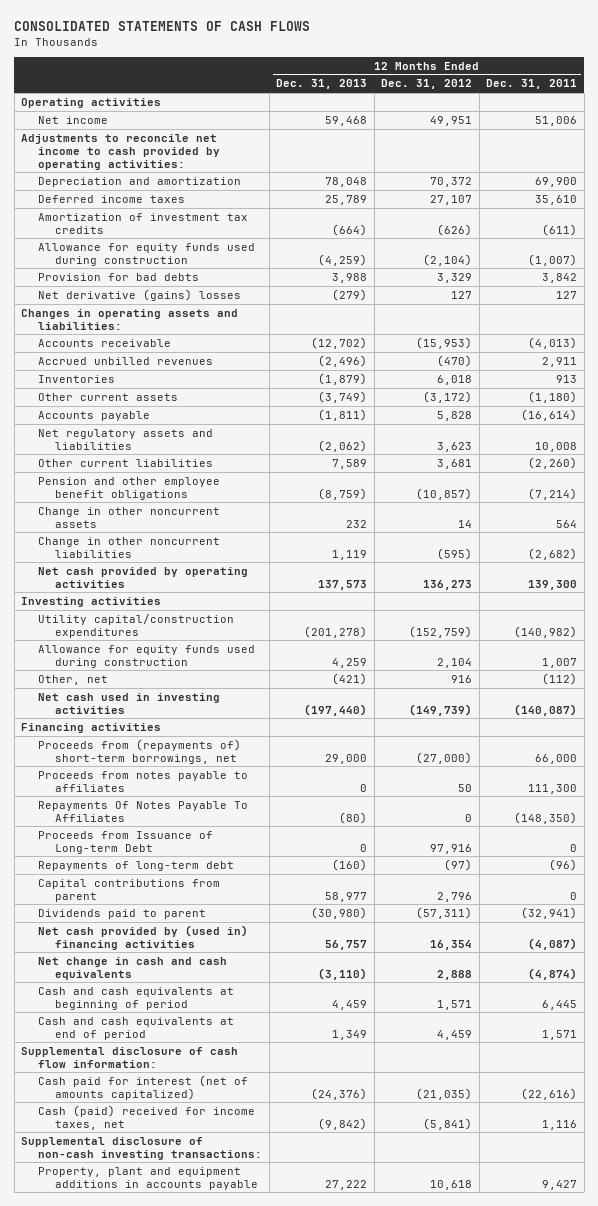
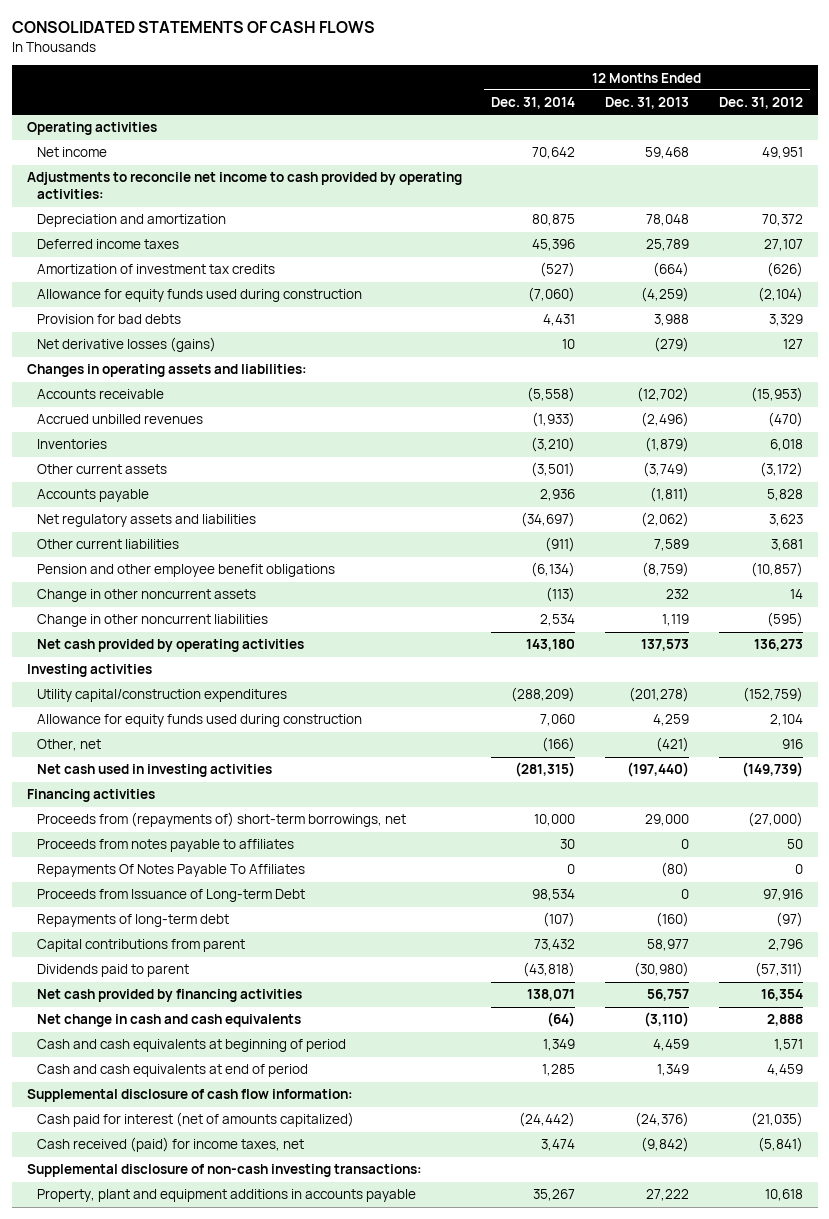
[486,79,578,90] Dec. 31, 2011 -> none
none -> [491,97,576,110] Dec. 31, 2014
[38,288,242,301] Net derivative (gains) losses -> [37,337,217,353] Net derivative losses (gains)
[38,924,249,950] Net cash provided by (used in) financing activities -> [37,989,303,1003] Net cash provided by financing activities
[38,1104,256,1130] Cash (paid) received for income taxes, net -> [37,1137,305,1153] Cash received (paid) for income taxes, net

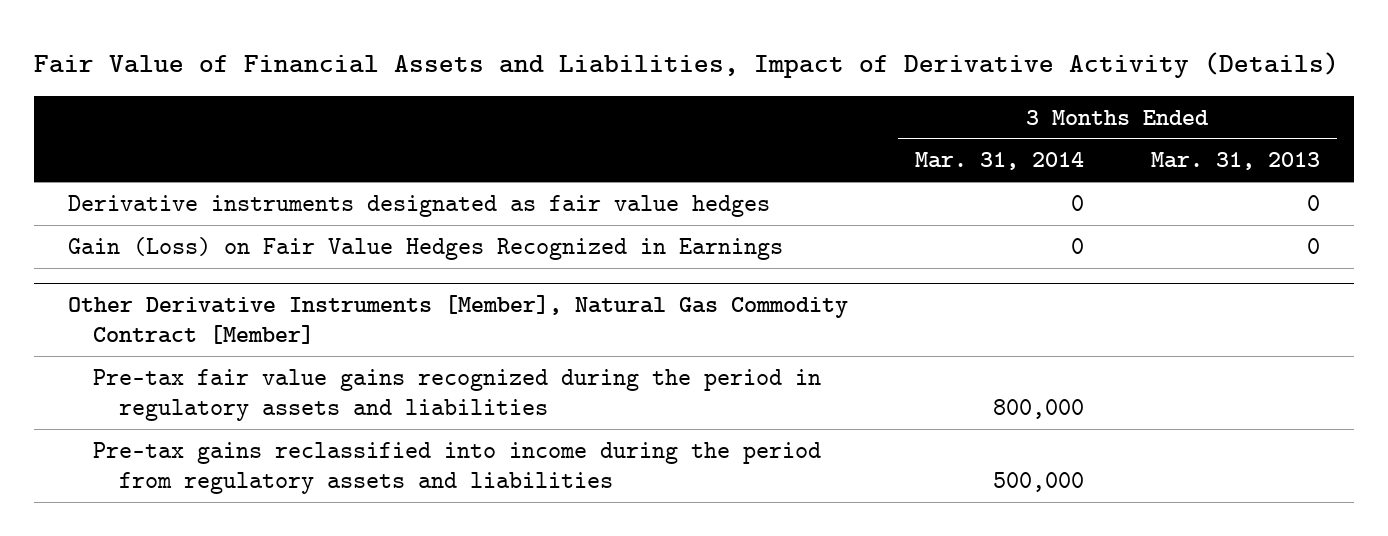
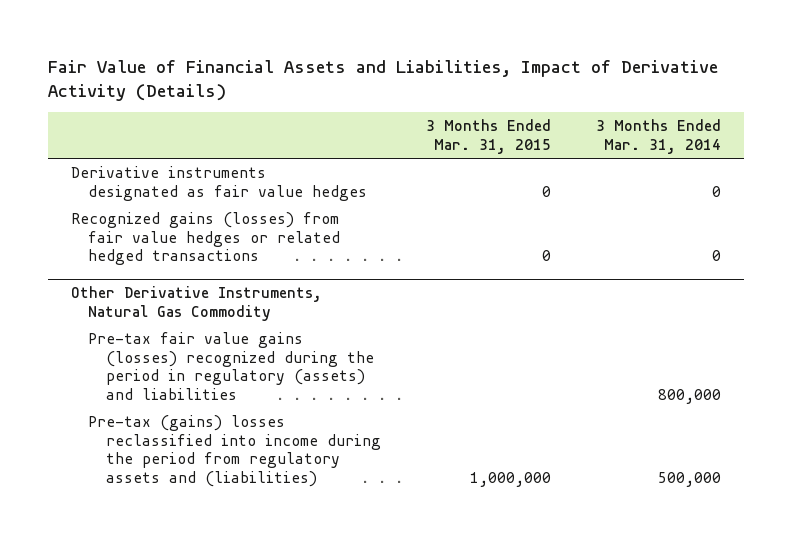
[1150,152,1320,171] Mar. 31, 2013 -> none
none -> [425,119,551,155] 3 Months Ended Mar. 31, 2015
[67,236,783,260] Gain (Loss) on Fair Value Hedges Recognized in Earnings -> [70,211,341,266] Recognized gains (losses) from fair value hedges or related hedged transactions
[67,294,848,344] Other Derivative Instruments [Member], Natural Gas Commodity Contract [Member] -> [70,286,322,322] Other Derivative Instruments, Natural Gas Commodity
[93,368,822,421] Pre-tax fair value gains recognized during the period in regulatory assets and liabilities -> [88,331,374,401] Pre-tax fair value gains (losses) recognized during the period in regulatory (assets) and liabilities
[93,441,822,494] Pre-tax gains reclassified into income during the period from regulatory assets and liabilities -> [88,414,381,488] Pre-tax (gains) losses reclassified into income during the period from regulatory assets and (liabilities)

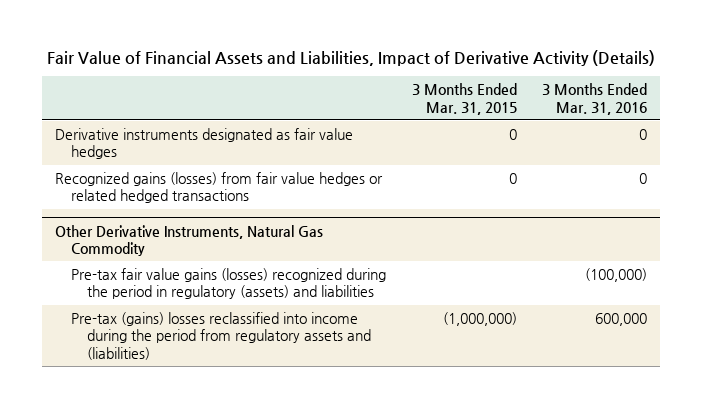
[596,119,722,155] 3 Months Ended Mar. 31, 2014 -> none
none -> [542,83,648,115] 3 Months Ended Mar. 31, 2016
[469,472,551,488] 1,000,000 -> [442,311,517,326] (1,000,000)

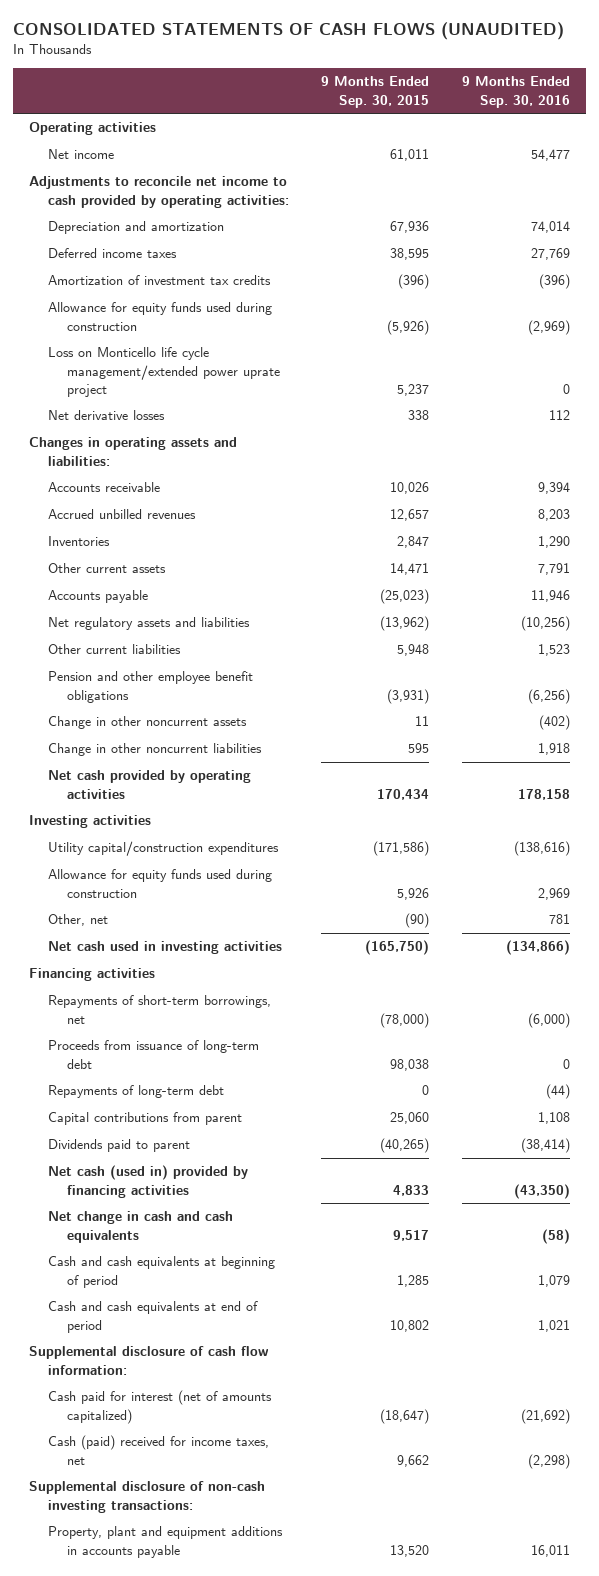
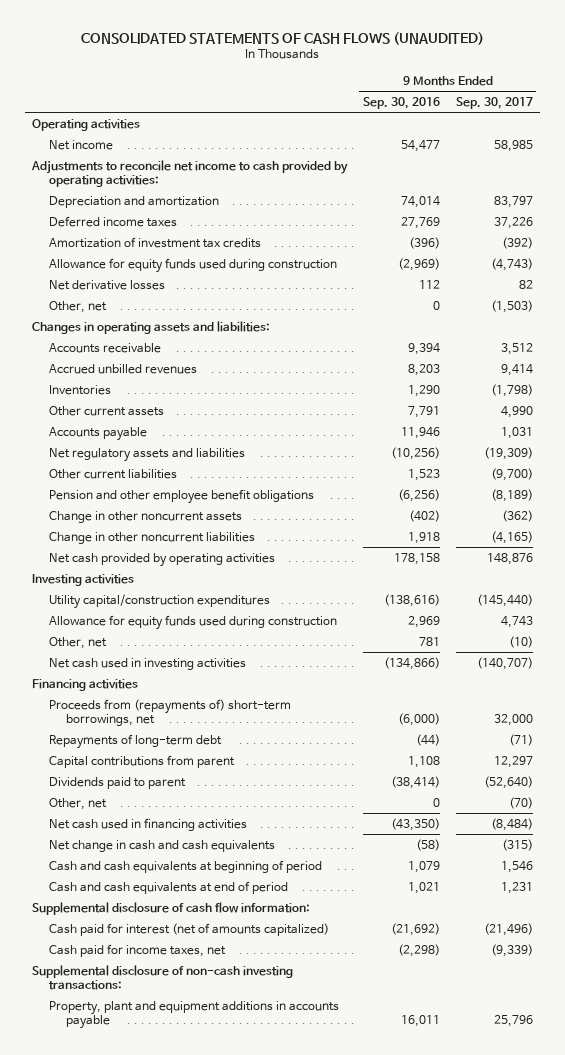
[321,76,430,108] 9 Months Ended Sep. 30, 2015 -> none
none -> [455,96,533,109] Sep. 30, 2017
[48,347,281,398] Loss on Monticello life cycle management/extended power uprate project -> none
none -> [49,300,108,313] Other, net
[48,1040,260,1069] Proceeds from issuance of long-term debt -> none
[48,995,272,1024] Repayments of short-term borrowings, net -> [49,698,292,726] Proceeds from (repayments of) short-term borrowings, net
none -> [49,797,108,810] Other, net
[48,1165,249,1198] Net cash (used in) provided by financing activities -> [49,817,248,831] Net cash used in financing activities
[48,1435,270,1465] Cash (paid) received for income taxes, net -> [49,943,227,957] Cash paid for income taxes, net

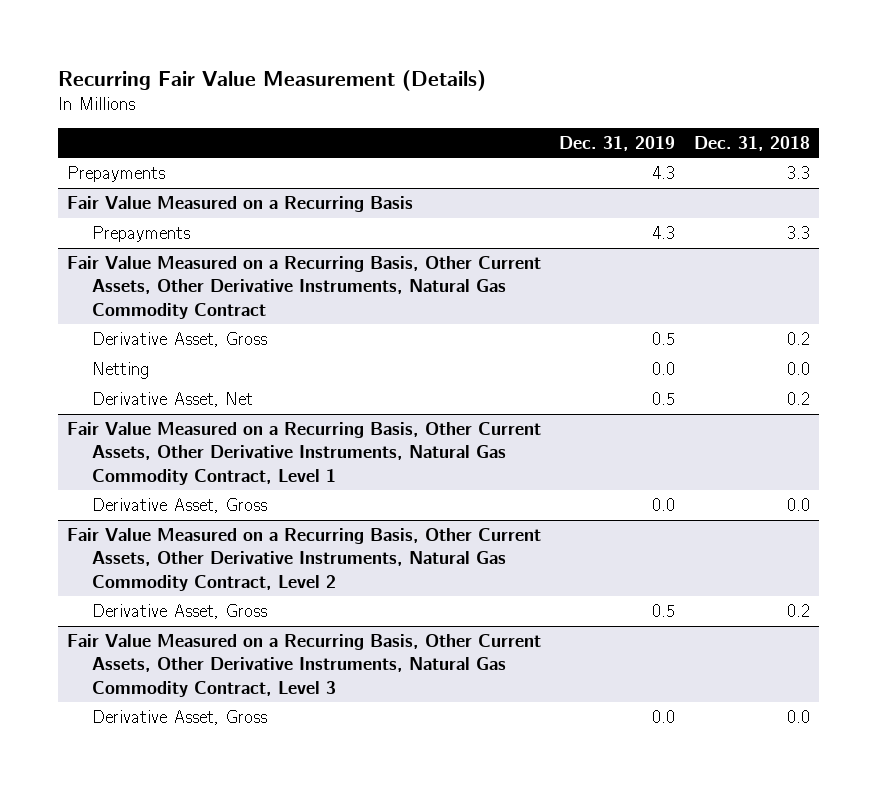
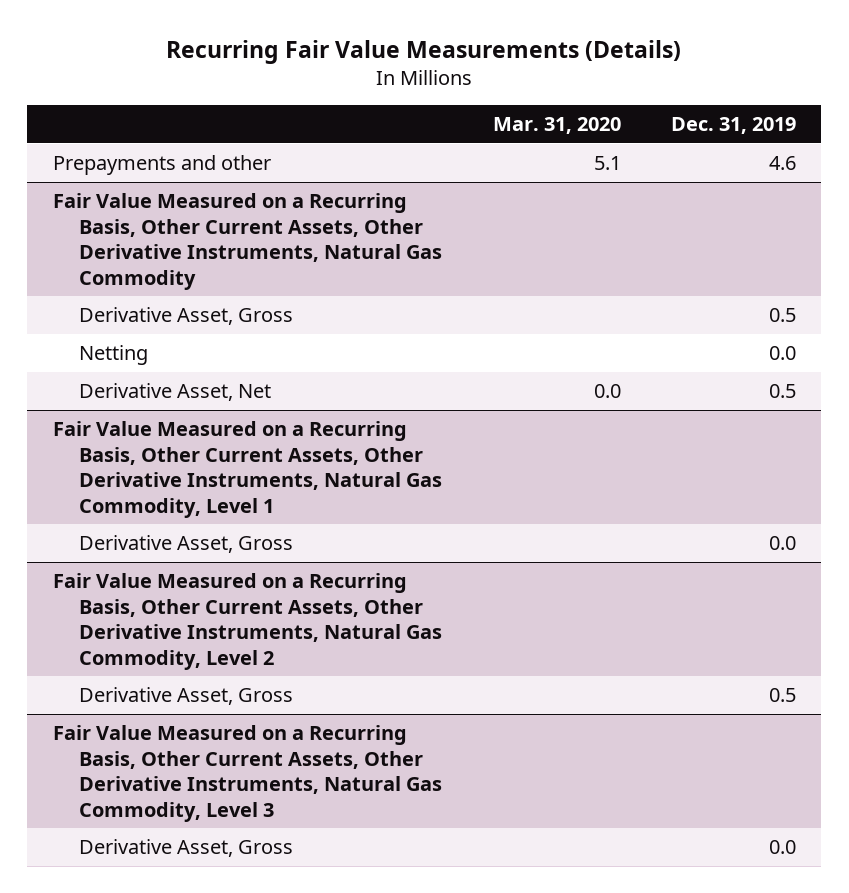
[57,69,486,91] Recurring Fair Value Measurement (Details) -> [166,40,682,65] Recurring Fair Value Measurements (Details)
[693,135,810,151] Dec. 31, 2018 -> none
none -> [492,117,621,135] Mar. 31, 2020
[66,195,413,212] Fair Value Measured on a Recurring Basis -> none
[92,225,191,242] Prepayments -> none
[66,165,165,182] Prepayments -> [52,155,271,176] Prepayments and other
[652,165,676,179] 4.3 -> [769,156,797,171] 4.6
[66,255,541,319] Fair Value Measured on a Recurring Basis, Other Current Assets, Other Derivative Instruments, Natural Gas Commodity Contract -> [52,193,442,290] Fair Value Measured on a Recurring Basis, Other Current Assets, Other Derivative Instruments, Natural Gas Commodity
[66,421,541,485] Fair Value Measured on a Recurring Basis, Other Current Assets, Other Derivative Instruments, Natural Gas Commodity Contract, Level 1 -> [52,421,442,518] Fair Value Measured on a Recurring Basis, Other Current Assets, Other Derivative Instruments, Natural Gas Commodity, Level 1
[66,527,541,591] Fair Value Measured on a Recurring Basis, Other Current Assets, Other Derivative Instruments, Natural Gas Commodity Contract, Level 2 -> [52,573,442,670] Fair Value Measured on a Recurring Basis, Other Current Assets, Other Derivative Instruments, Natural Gas Commodity, Level 2
[66,633,541,697] Fair Value Measured on a Recurring Basis, Other Current Assets, Other Derivative Instruments, Natural Gas Commodity Contract, Level 3 -> [52,725,442,822] Fair Value Measured on a Recurring Basis, Other Current Assets, Other Derivative Instruments, Natural Gas Commodity, Level 3

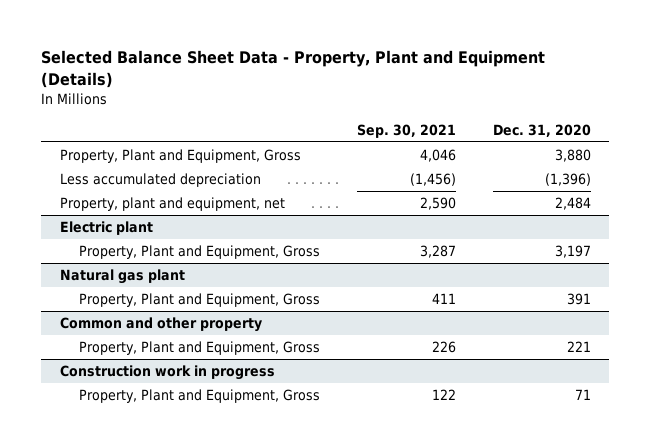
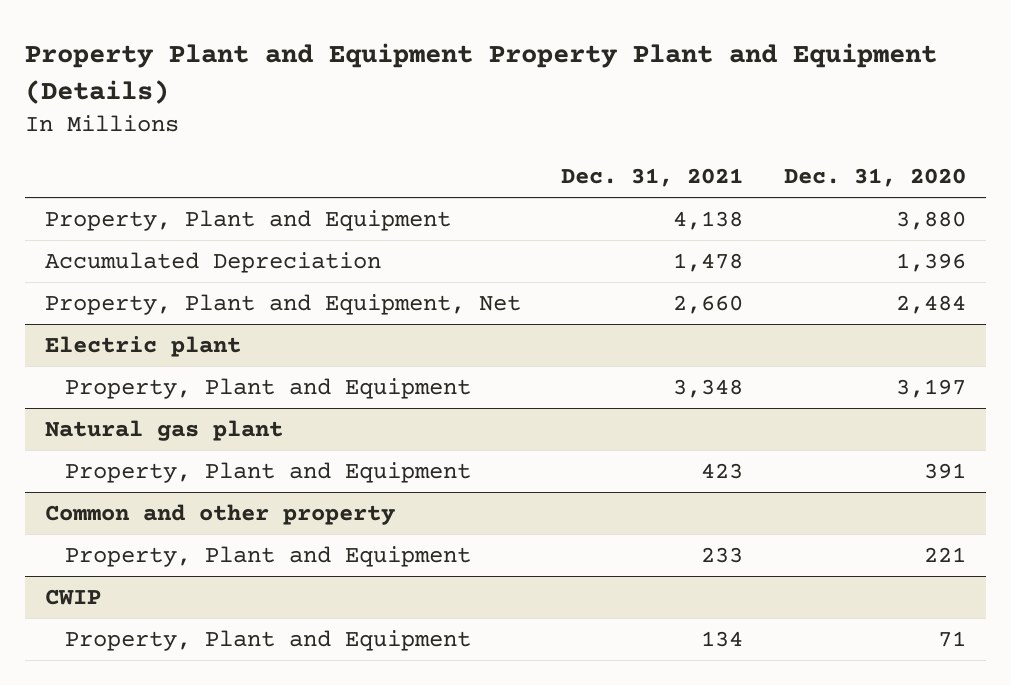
[41,50,546,88] Selected Balance Sheet Data - Property, Plant and Equipment (Details) -> [24,42,937,104] Property Plant and Equipment Property Plant and Equipment (Details)
[356,123,456,138] Sep. 30, 2021 -> none
none -> [561,168,744,188] Dec. 31, 2021
[59,149,301,164] Property, Plant and Equipment, Gross -> [44,210,451,232] Property, Plant and Equipment
[59,173,261,188] Less accumulated depreciation -> [44,252,381,274] Accumulated Depreciation
[544,173,591,187] (1,396) -> [895,253,966,273] 1,396
[59,197,285,212] Property, plant and equipment, net -> [44,294,521,316] Property, Plant and Equipment, Net
[79,245,321,260] Property, Plant and Equipment, Gross -> [65,378,472,400] Property, Plant and Equipment
[79,293,321,308] Property, Plant and Equipment, Gross -> [65,462,472,484] Property, Plant and Equipment
[79,341,321,356] Property, Plant and Equipment, Gross -> [65,546,472,568] Property, Plant and Equipment
[59,365,275,381] Construction work in progress -> [44,589,101,606] CWIP
[79,389,321,404] Property, Plant and Equipment, Gross -> [65,630,472,652] Property, Plant and Equipment

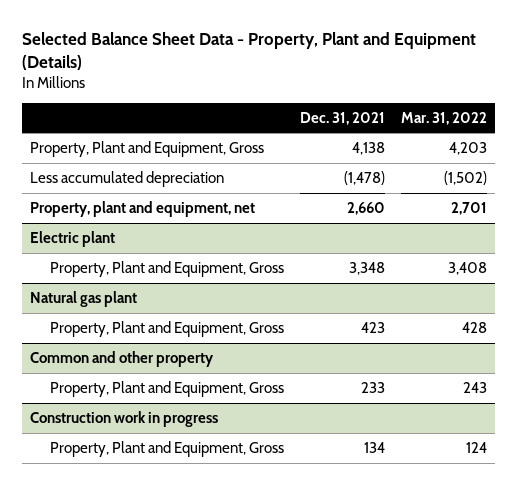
[24,42,937,104] Property Plant and Equipment Property Plant and Equipment (Details) -> [21,31,476,70] Selected Balance Sheet Data - Property, Plant and Equipment (Details)
[783,168,966,188] Dec. 31, 2020 -> none
none -> [400,111,487,125] Mar. 31, 2022
[44,210,451,232] Property, Plant and Equipment -> [29,141,264,158] Property, Plant and Equipment, Gross
[44,252,381,274] Accumulated Depreciation -> [29,171,224,188] Less accumulated depreciation
[673,253,744,273] 1,478 -> [344,171,386,186] (1,478)
[44,294,521,316] Property, Plant and Equipment, Net -> [29,201,255,218] Property, plant and equipment, net
[65,378,472,400] Property, Plant and Equipment -> [50,261,285,278] Property, Plant and Equipment, Gross
[65,462,472,484] Property, Plant and Equipment -> [50,321,285,338] Property, Plant and Equipment, Gross
[65,546,472,568] Property, Plant and Equipment -> [50,381,285,398] Property, Plant and Equipment, Gross
[44,589,101,606] CWIP -> [29,411,218,428] Construction work in progress
[65,630,472,652] Property, Plant and Equipment -> [50,441,285,458] Property, Plant and Equipment, Gross

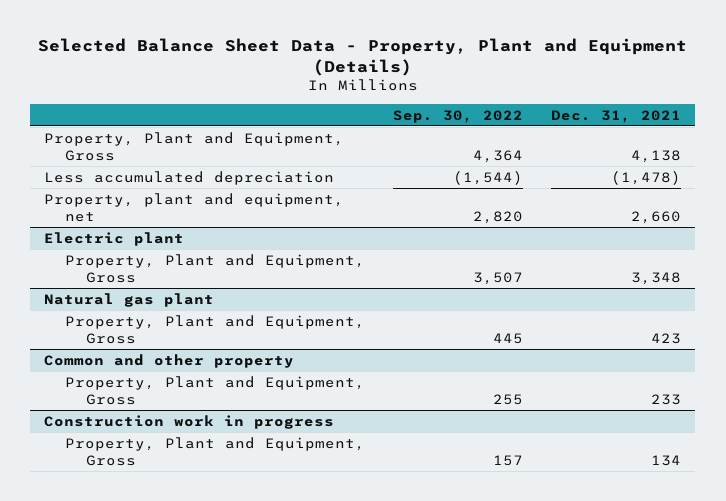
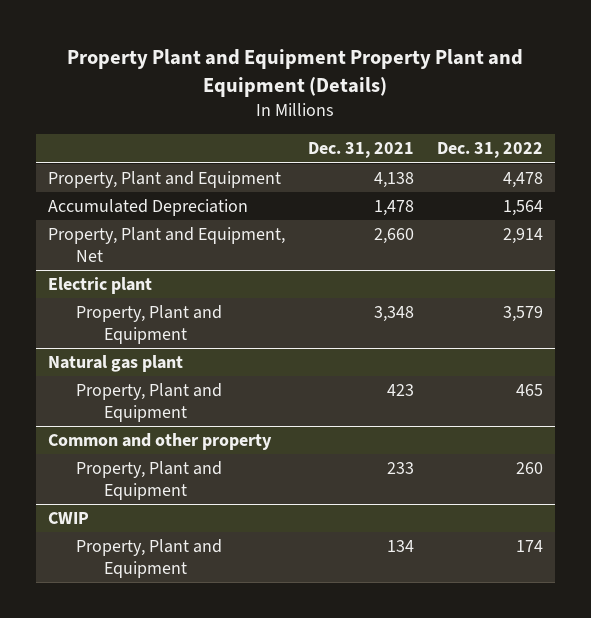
[37,38,687,77] Selected Balance Sheet Data - Property, Plant and Equipment (Details) -> [67,49,524,98] Property Plant and Equipment Property Plant and Equipment (Details)
[393,109,524,123] Sep. 30, 2022 -> none
none -> [437,142,544,159] Dec. 31, 2022
[44,131,345,161] Property, Plant and Equipment, Gross -> [47,170,281,188] Property, Plant and Equipment
[44,170,335,185] Less accumulated depreciation -> [47,198,248,216] Accumulated Depreciation
[611,170,682,185] (1,478) -> [373,199,414,216] 1,478
[44,192,345,222] Property, plant and equipment, net -> [47,226,285,262] Property, Plant and Equipment, Net
[65,253,366,283] Property, Plant and Equipment, Gross -> [76,304,223,344] Property, Plant and Equipment
[65,314,366,344] Property, Plant and Equipment, Gross -> [76,382,223,422] Property, Plant and Equipment
[65,375,366,405] Property, Plant and Equipment, Gross -> [76,460,223,500] Property, Plant and Equipment
[44,414,335,429] Construction work in progress -> [47,511,89,524] CWIP
[65,436,366,466] Property, Plant and Equipment, Gross -> [76,538,223,578] Property, Plant and Equipment

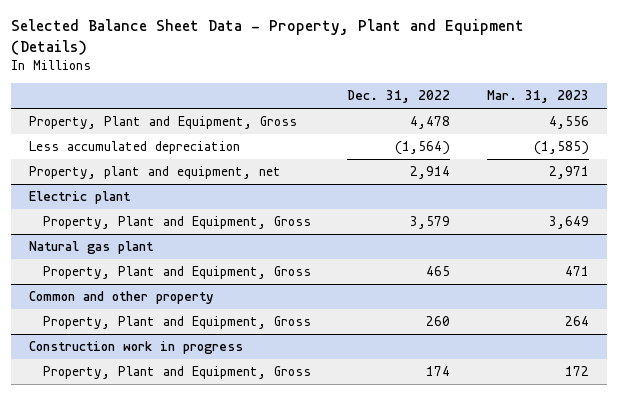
[67,49,524,98] Property Plant and Equipment Property Plant and Equipment (Details) -> [10,19,524,55] Selected Balance Sheet Data - Property, Plant and Equipment (Details)
[307,142,414,159] Dec. 31, 2021 -> none
none -> [486,90,589,104] Mar. 31, 2023
[47,170,281,188] Property, Plant and Equipment -> [28,116,297,130] Property, Plant and Equipment, Gross
[47,198,248,216] Accumulated Depreciation -> [28,141,240,155] Less accumulated depreciation
[503,199,544,216] 1,564 -> [395,141,451,156] (1,564)
[47,226,285,262] Property, Plant and Equipment, Net -> [28,166,281,180] Property, plant and equipment, net
[76,304,223,344] Property, Plant and Equipment -> [42,216,311,230] Property, Plant and Equipment, Gross
[76,382,223,422] Property, Plant and Equipment -> [42,266,311,280] Property, Plant and Equipment, Gross
[76,460,223,500] Property, Plant and Equipment -> [42,316,311,330] Property, Plant and Equipment, Gross
[47,511,89,524] CWIP -> [28,341,243,355] Construction work in progress
[76,538,223,578] Property, Plant and Equipment -> [42,366,311,380] Property, Plant and Equipment, Gross

